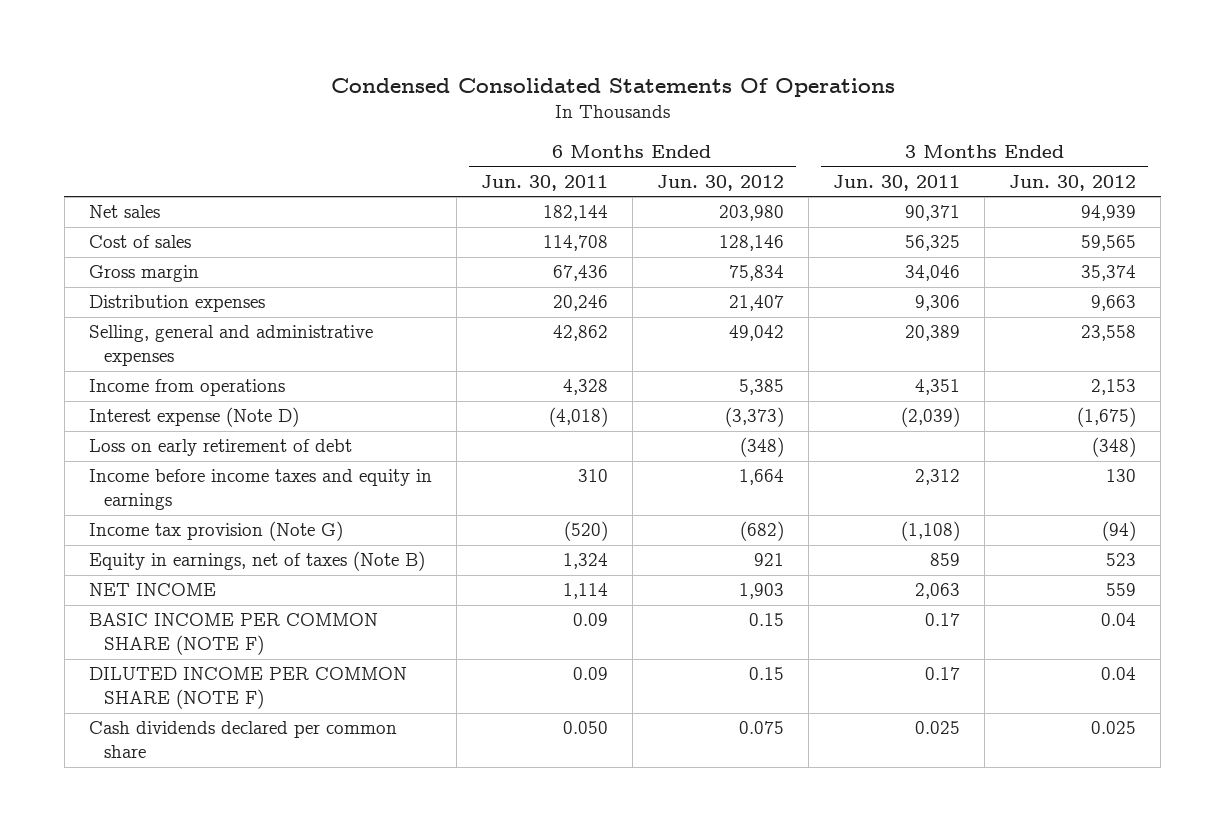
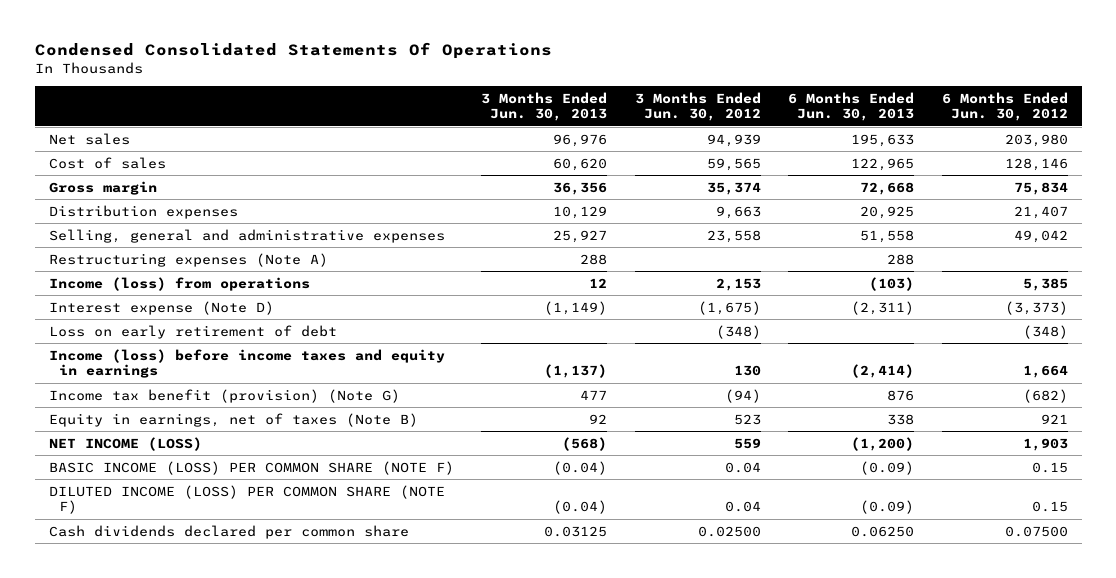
[480,174,608,191] Jun. 30, 2011 -> none
[833,174,961,191] Jun. 30, 2011 -> none
none -> [481,91,608,122] 3 Months Ended Jun. 30, 2013
none -> [788,91,915,122] 6 Months Ended Jun. 30, 2013
none -> [48,252,328,267] Restructuring expenses (Note A)
[88,379,285,397] Income from operations -> [48,276,310,291] Income (loss) from operations
[88,469,432,511] Income before income taxes and equity in earnings -> [48,348,445,379] Income (loss) before income taxes and equity in earnings
[88,521,343,542] Income tax provision (Note G) -> [48,388,400,403] Income tax benefit (provision) (Note G)
[88,583,216,597] NET INCOME -> [48,436,202,451] NET INCOME (LOSS)
[88,613,378,656] BASIC INCOME PER COMMON SHARE (NOTE F) -> [48,460,454,475] BASIC INCOME (LOSS) PER COMMON SHARE (NOTE F)
[88,667,407,710] DILUTED INCOME PER COMMON SHARE (NOTE F) -> [48,484,445,515] DILUTED INCOME (LOSS) PER COMMON SHARE (NOTE F)
[739,721,785,735] 0.075 -> [1004,525,1068,537] 0.07500
[1091,721,1137,735] 0.025 -> [697,525,761,537] 0.02500

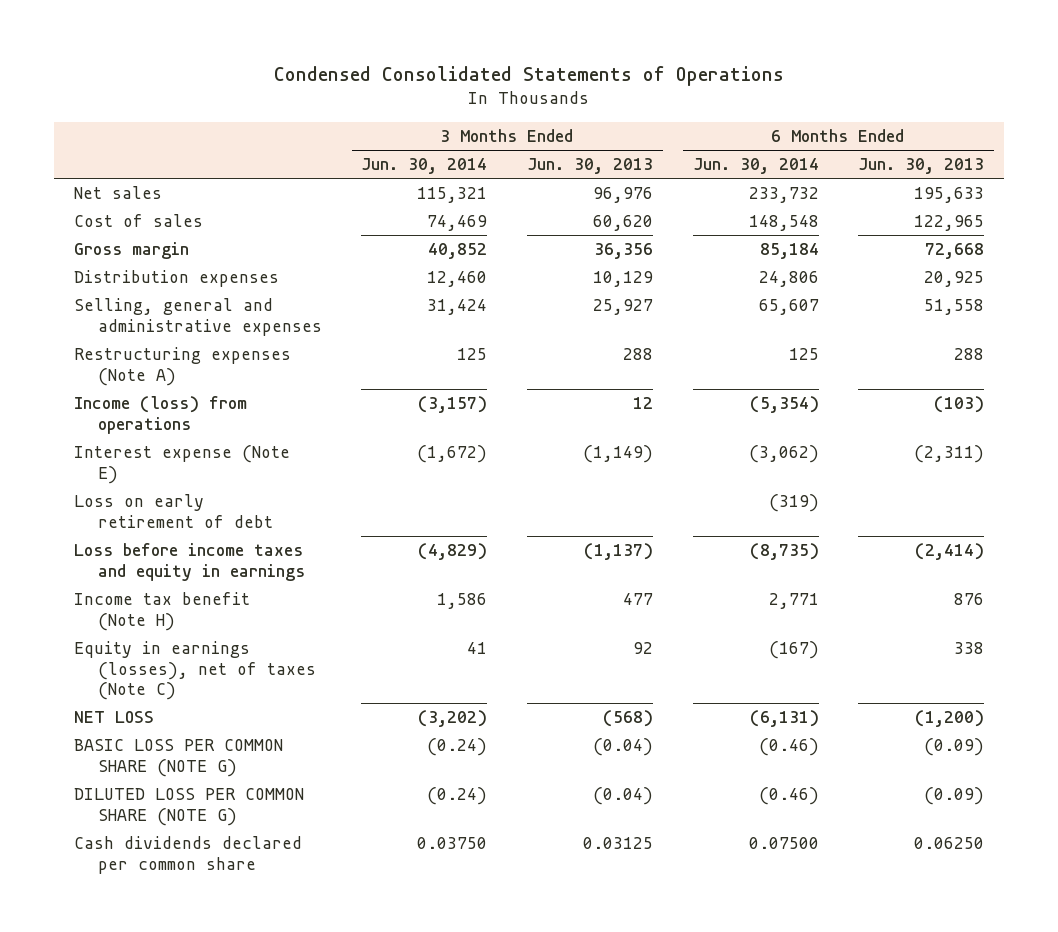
[34,42,552,60] Condensed Consolidated Statements Of Operations -> [274,65,785,86] Condensed Consolidated Statements of Operations
[634,91,761,122] 3 Months Ended Jun. 30, 2012 -> none
[941,91,1068,122] 6 Months Ended Jun. 30, 2012 -> none
none -> [361,158,488,175] Jun. 30, 2014
none -> [692,158,819,175] Jun. 30, 2014
[48,300,274,315] Interest expense (Note D) -> [73,445,290,484] Interest expense (Note E)
[48,348,445,379] Income (loss) before income taxes and equity in earnings -> [73,543,305,581] Loss before income taxes and equity in earnings
[48,388,400,403] Income tax benefit (provision) (Note G) -> [73,592,250,631] Income tax benefit (Note H)
[48,412,418,427] Equity in earnings, net of taxes (Note B) -> [73,641,316,700] Equity in earnings (losses), net of taxes (Note C)
[48,436,202,451] NET INCOME (LOSS) -> [73,711,154,724] NET LOSS
[48,460,454,475] BASIC INCOME (LOSS) PER COMMON SHARE (NOTE F) -> [73,739,283,777] BASIC LOSS PER COMMON SHARE (NOTE G)
[48,484,445,515] DILUTED INCOME (LOSS) PER COMMON SHARE (NOTE F) -> [73,788,304,826] DILUTED LOSS PER COMMON SHARE (NOTE G)

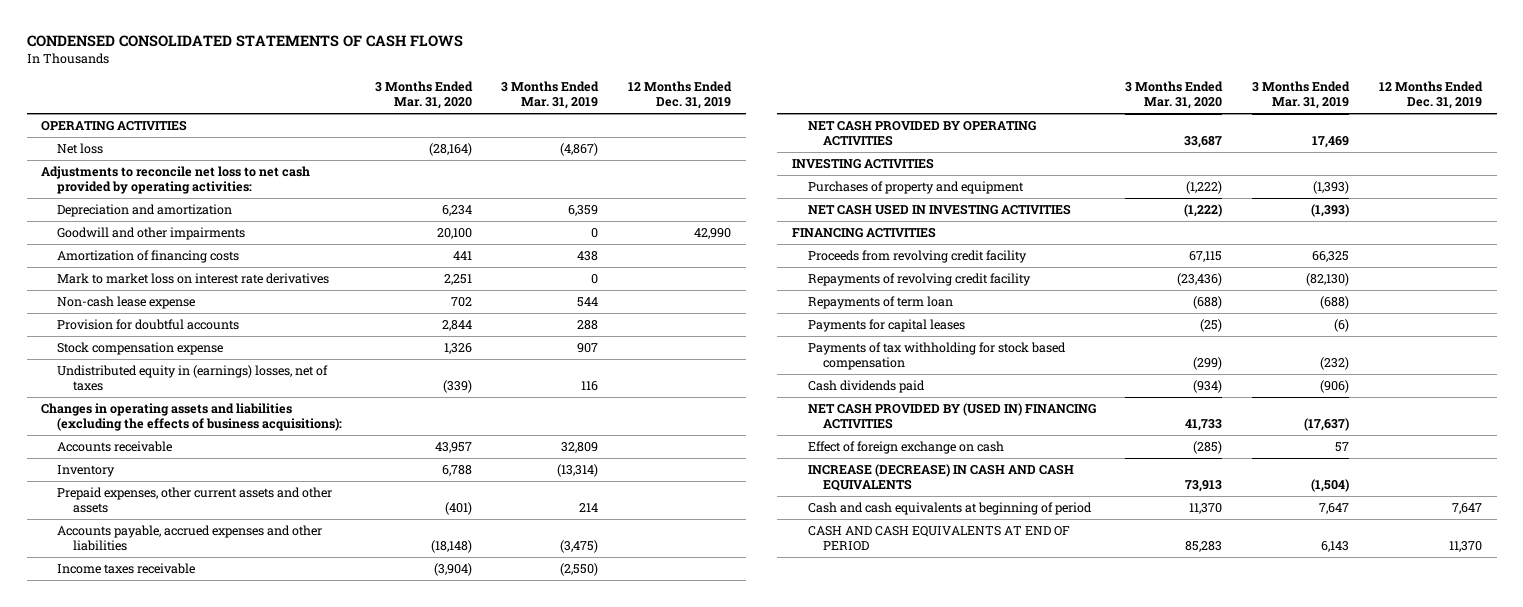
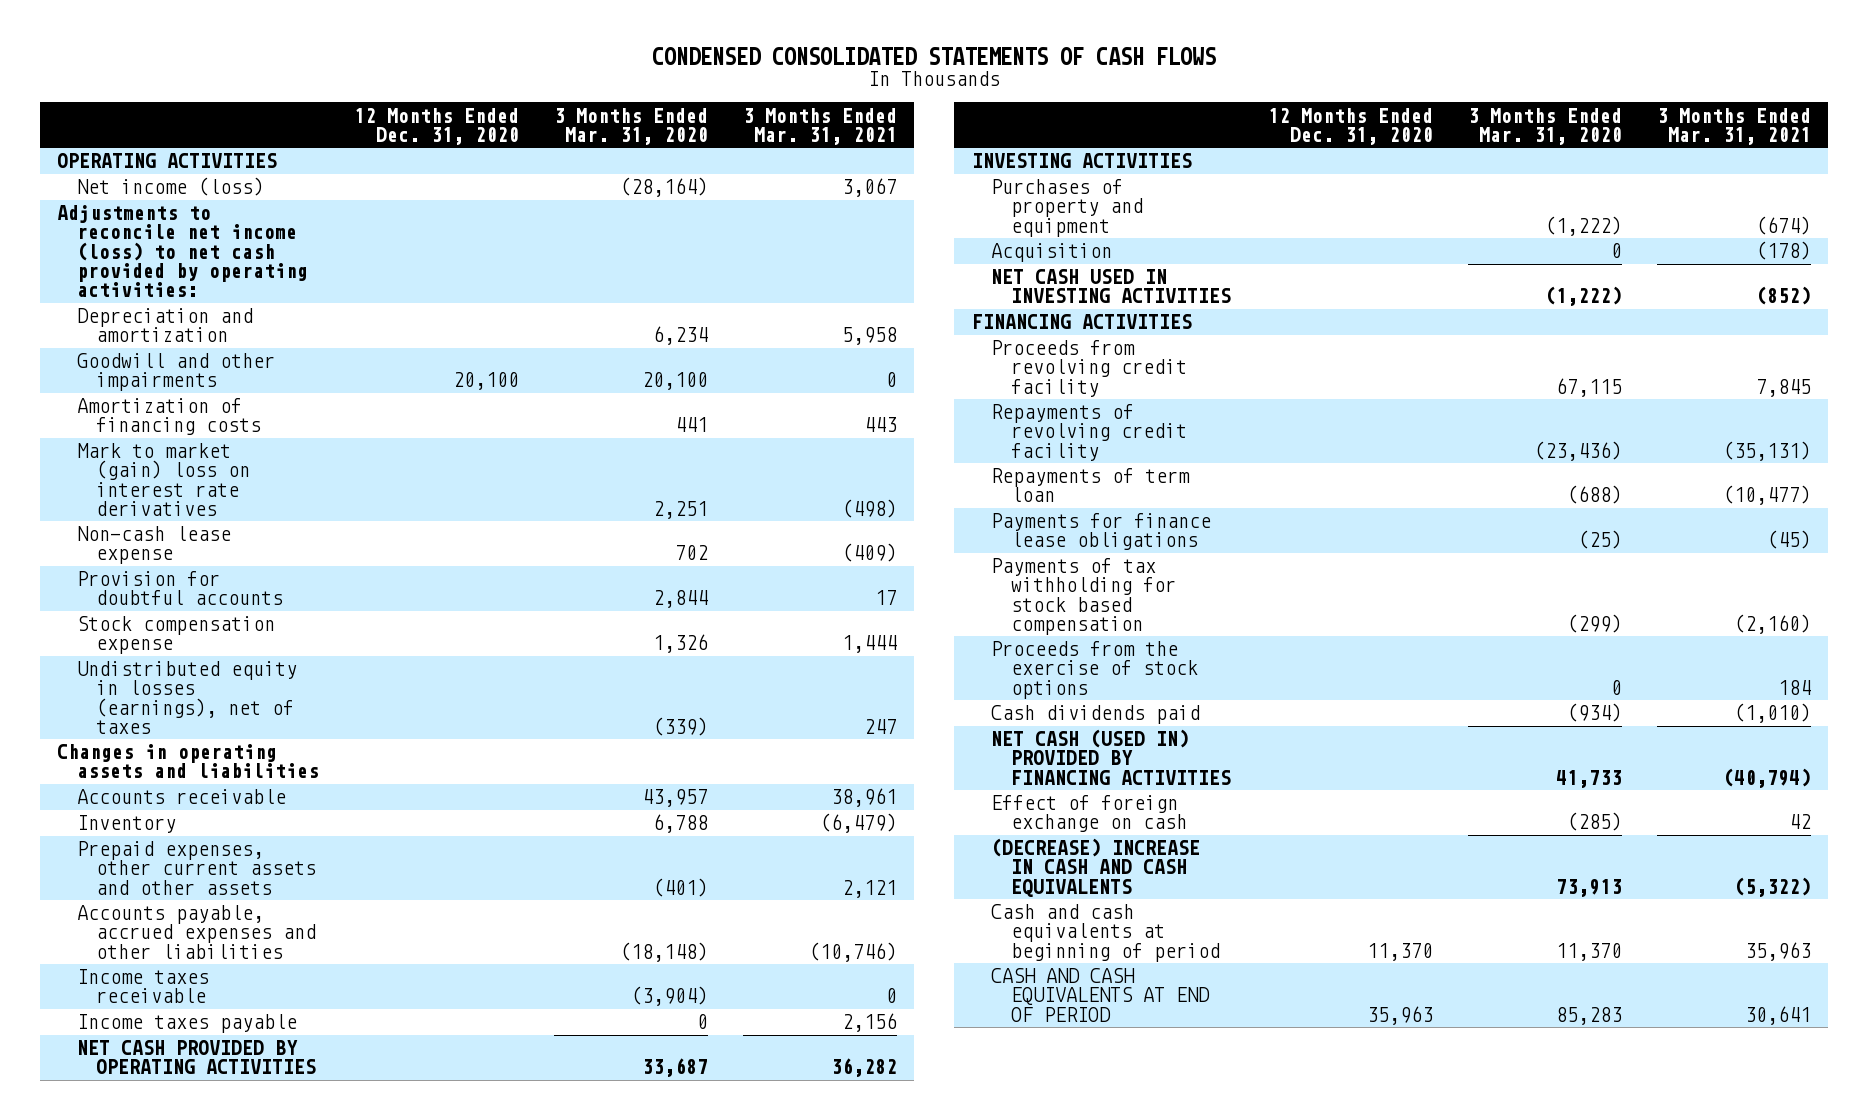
[501,81,600,110] 3 Months Ended Mar. 31, 2019 -> none
[628,81,733,110] 12 Months Ended Dec. 31, 2019 -> none
none -> [353,107,519,145] 12 Months Ended Dec. 31, 2020
none -> [742,107,897,145] 3 Months Ended Mar. 31, 2021
[57,142,104,154] Net loss -> [76,177,264,197] Net income (loss)
[41,165,311,194] Adjustments to reconcile net loss to net cash provided by operating activities: -> [57,205,308,298] Adjustments to reconcile net income (loss) to net cash provided by operating activities:
[57,272,330,284] Mark to market loss on interest rate derivatives -> [76,443,251,517] Mark to market (gain) loss on interest rate derivatives
[57,364,329,391] Undistributed equity in (earnings) losses, net of taxes -> [76,661,297,735] Undistributed equity in losses (earnings), net of taxes
[41,402,343,431] Changes in operating assets and liabilities (excluding the effects of business acquisitions): -> [57,744,319,779] Changes in operating assets and liabilities
none -> [76,1014,297,1034] Income taxes payable
none -> [991,243,1113,263] Acquisition
[807,318,965,332] Payments for capital leases -> none
none -> [991,513,1212,551] Payments for finance lease obligations
none -> [991,641,1198,699] Proceeds from the exercise of stock options
[807,402,1096,429] NET CASH PROVIDED BY (USED IN) FINANCING ACTIVITIES -> [991,729,1231,785] NET CASH (USED IN) PROVIDED BY FINANCING ACTIVITIES
[807,463,1074,491] INCREASE (DECREASE) IN CASH AND CASH EQUIVALENTS -> [991,838,1201,897] (DECREASE) INCREASE IN CASH AND CASH EQUIVALENTS

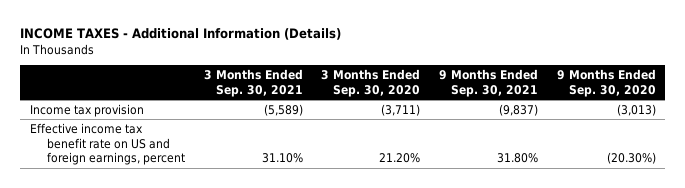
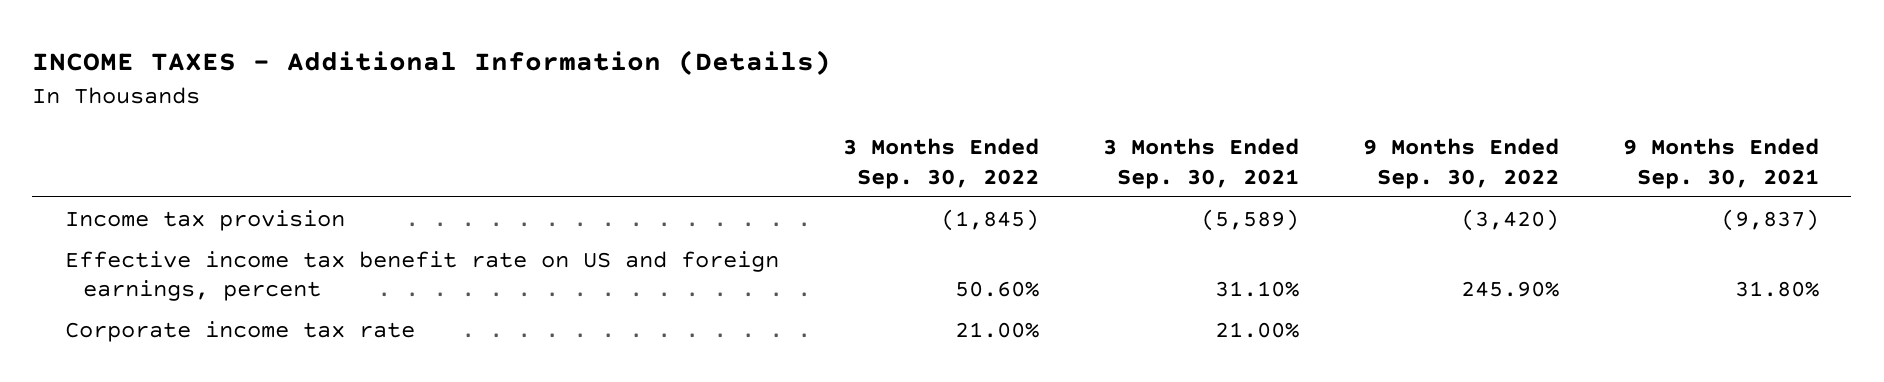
[321,68,421,97] 3 Months Ended Sep. 30, 2020 -> none
[556,68,656,97] 9 Months Ended Sep. 30, 2020 -> none
none -> [842,138,1039,189] 3 Months Ended Sep. 30, 2022
none -> [1363,138,1560,189] 9 Months Ended Sep. 30, 2022
none -> [64,320,415,342] Corporate income tax rate

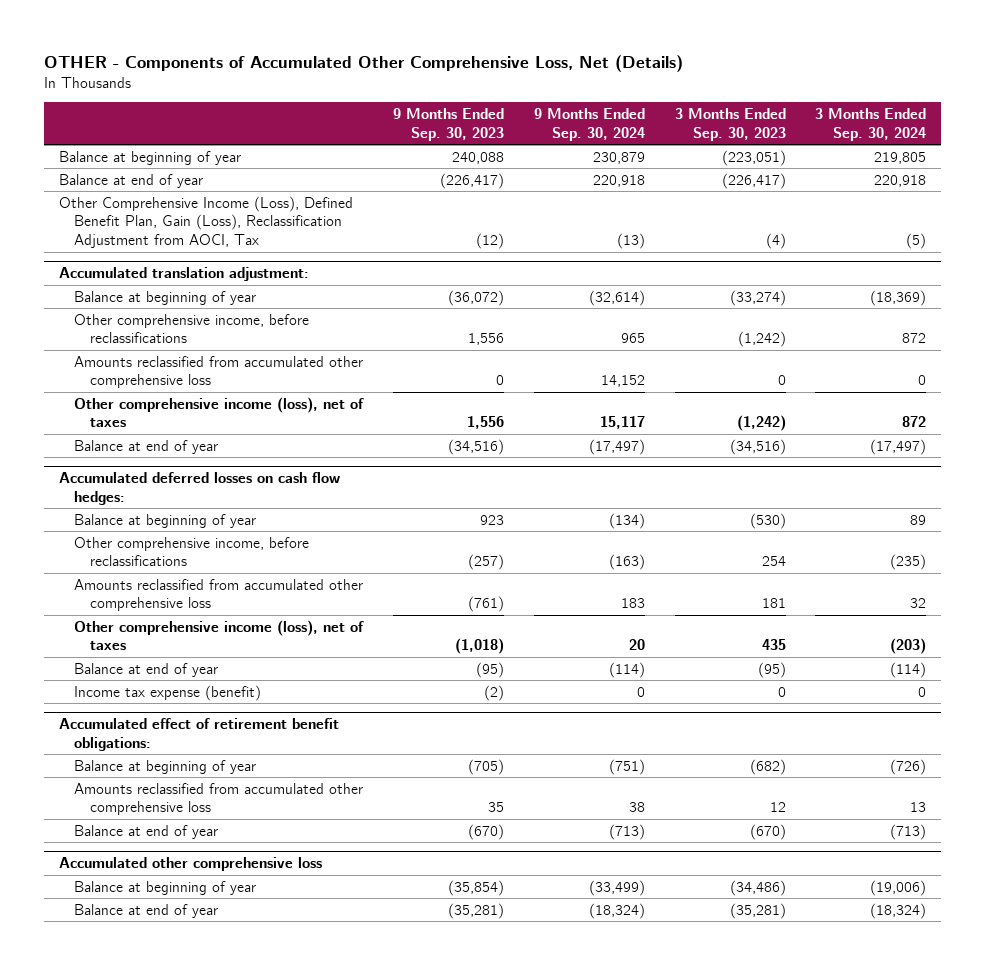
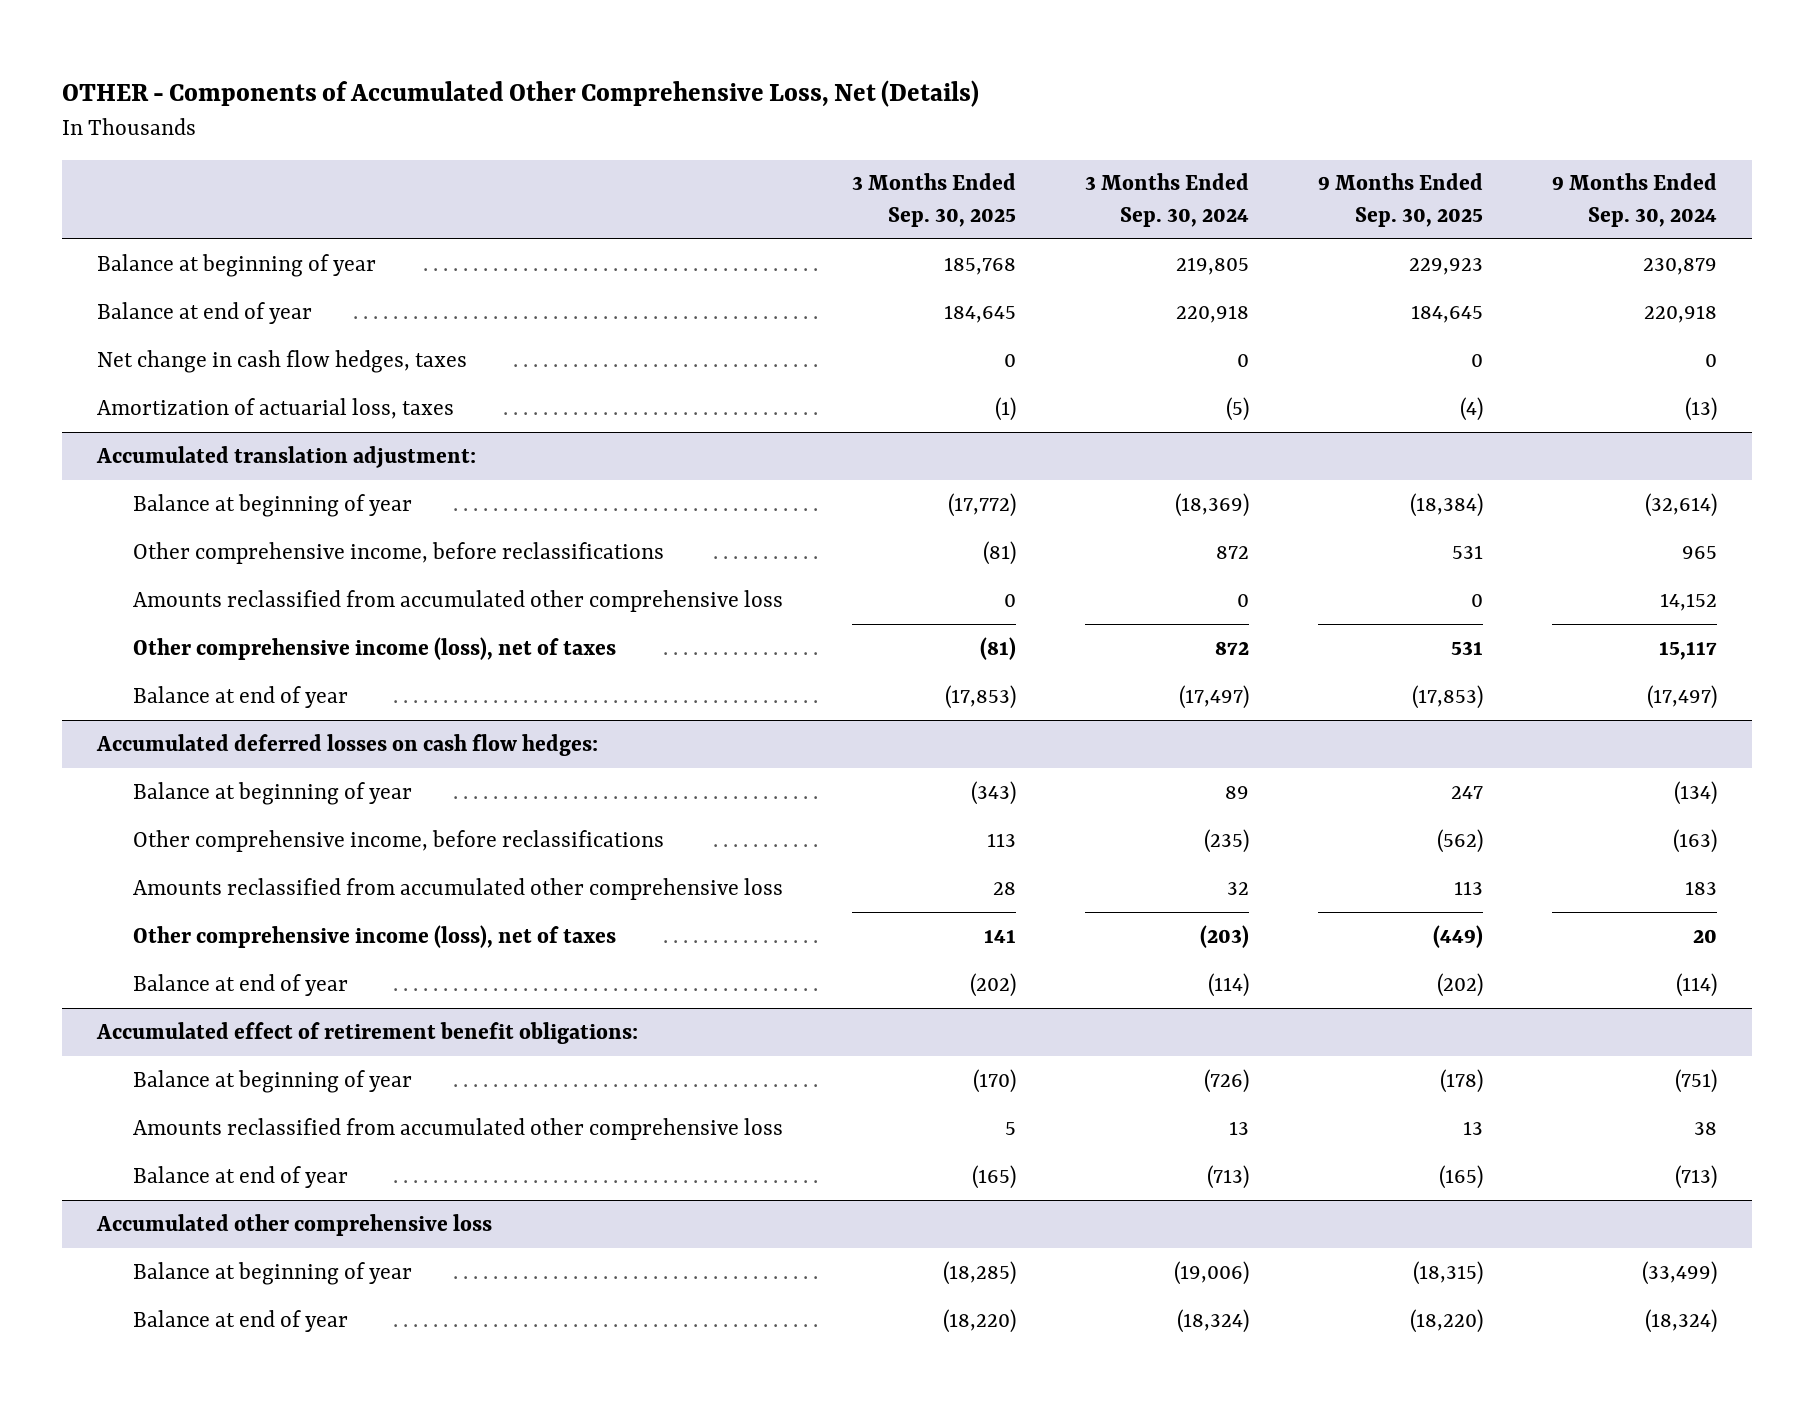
[393,108,505,141] 9 Months Ended Sep. 30, 2023 -> none
[674,108,786,141] 3 Months Ended Sep. 30, 2023 -> none
none -> [852,173,1017,227] 3 Months Ended Sep. 30, 2025
none -> [1318,173,1484,227] 9 Months Ended Sep. 30, 2025
none -> [96,349,467,373] Net change in cash flow hedges, taxes
[59,195,354,249] Other Comprehensive Income (Loss), Defined Benefit Plan, Gain (Loss), Reclassification Adjustment from AOCI, Tax -> [96,397,454,419] Amortization of actuarial loss, taxes
[74,684,262,701] Income tax expense (benefit) -> none

